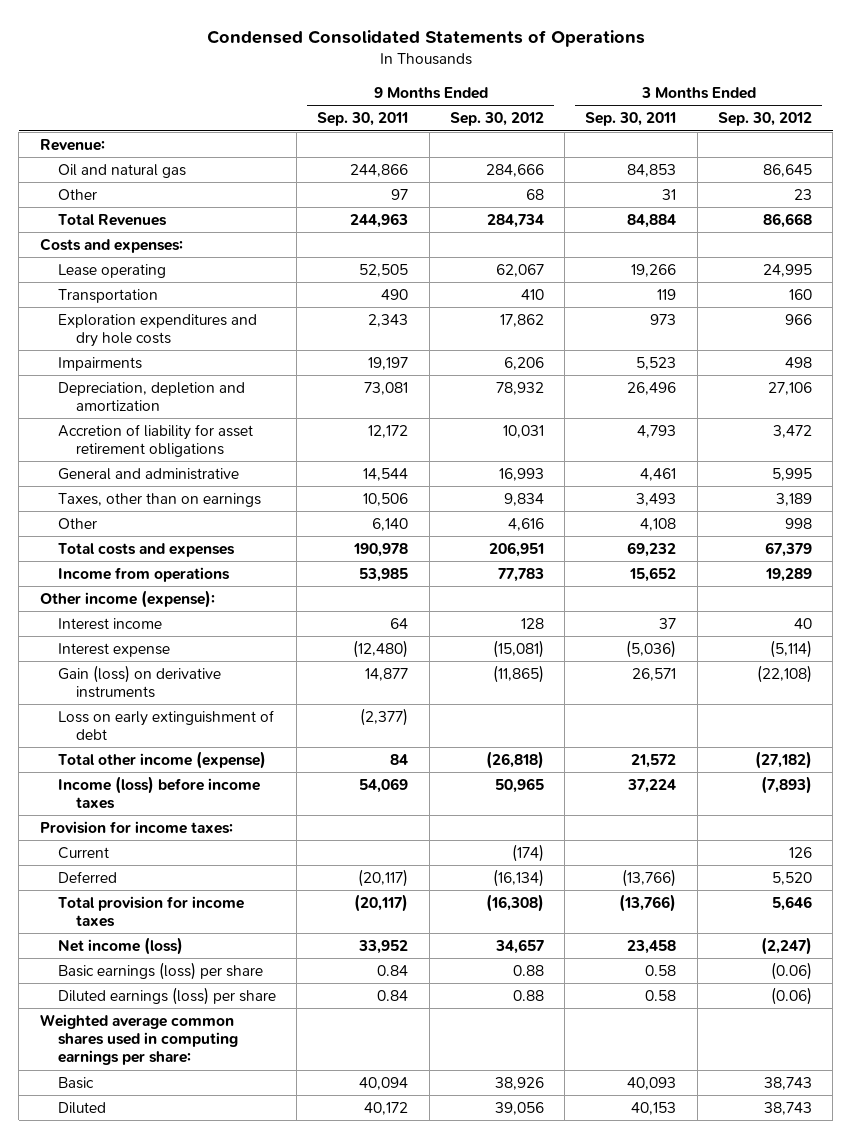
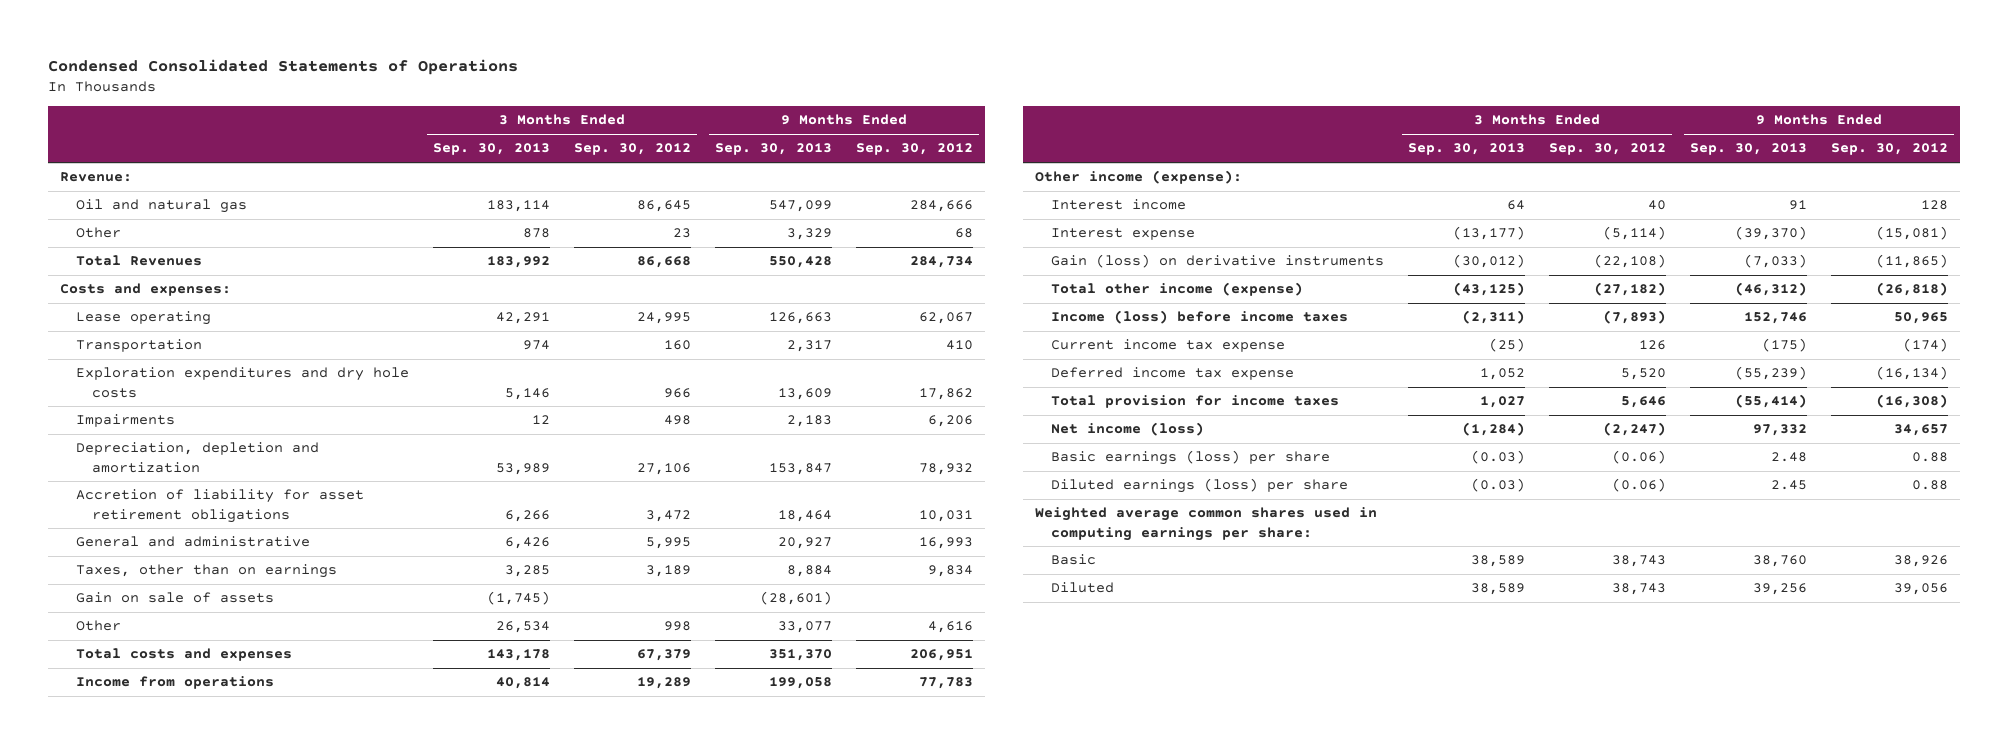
[317,112,409,127] Sep. 30, 2011 -> none
[585,112,677,127] Sep. 30, 2011 -> none
none -> [433,143,551,156] Sep. 30, 2013
none -> [715,143,833,156] Sep. 30, 2013
none -> [75,592,274,604] Gain on sale of assets
[57,709,274,741] Loss on early extinguishment of debt -> none
[39,820,233,834] Provision for income taxes: -> none
[57,846,109,859] Current -> [1050,339,1285,353] Current income tax expense
[57,870,117,883] Deferred -> [1050,367,1294,381] Deferred income tax expense

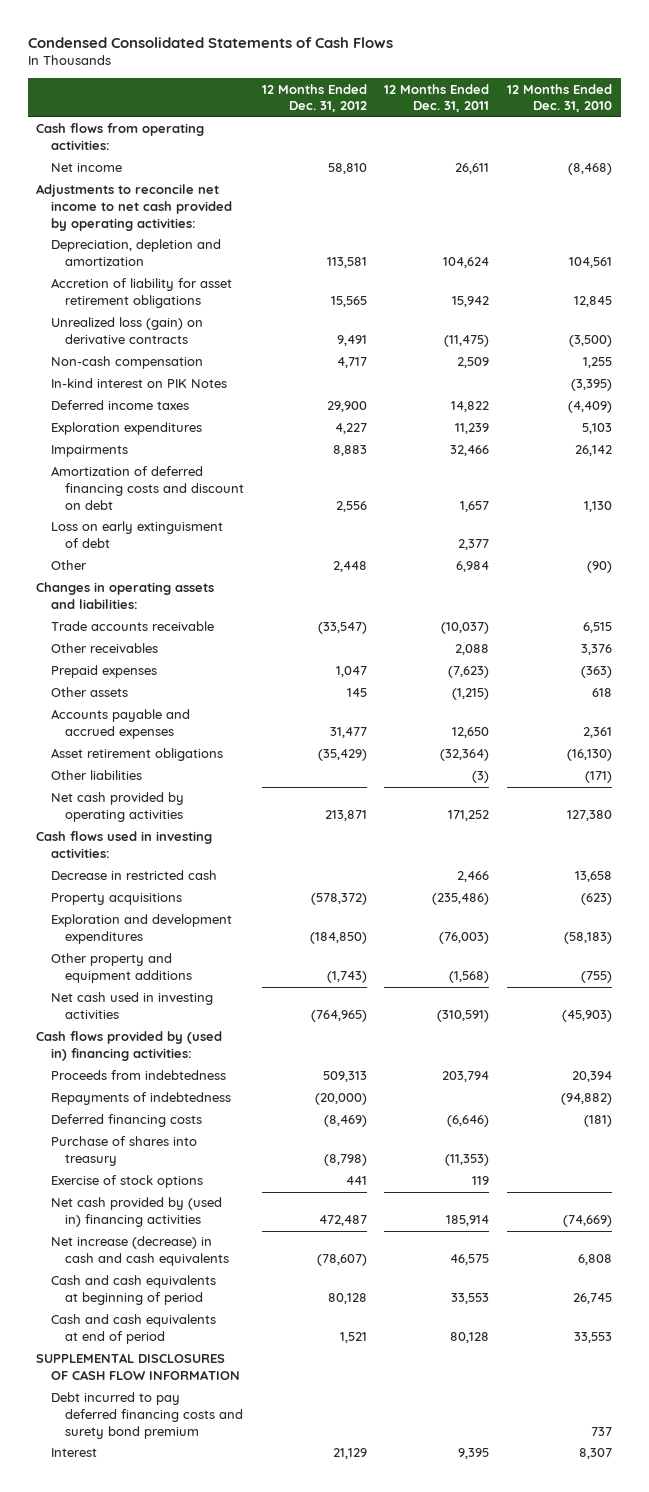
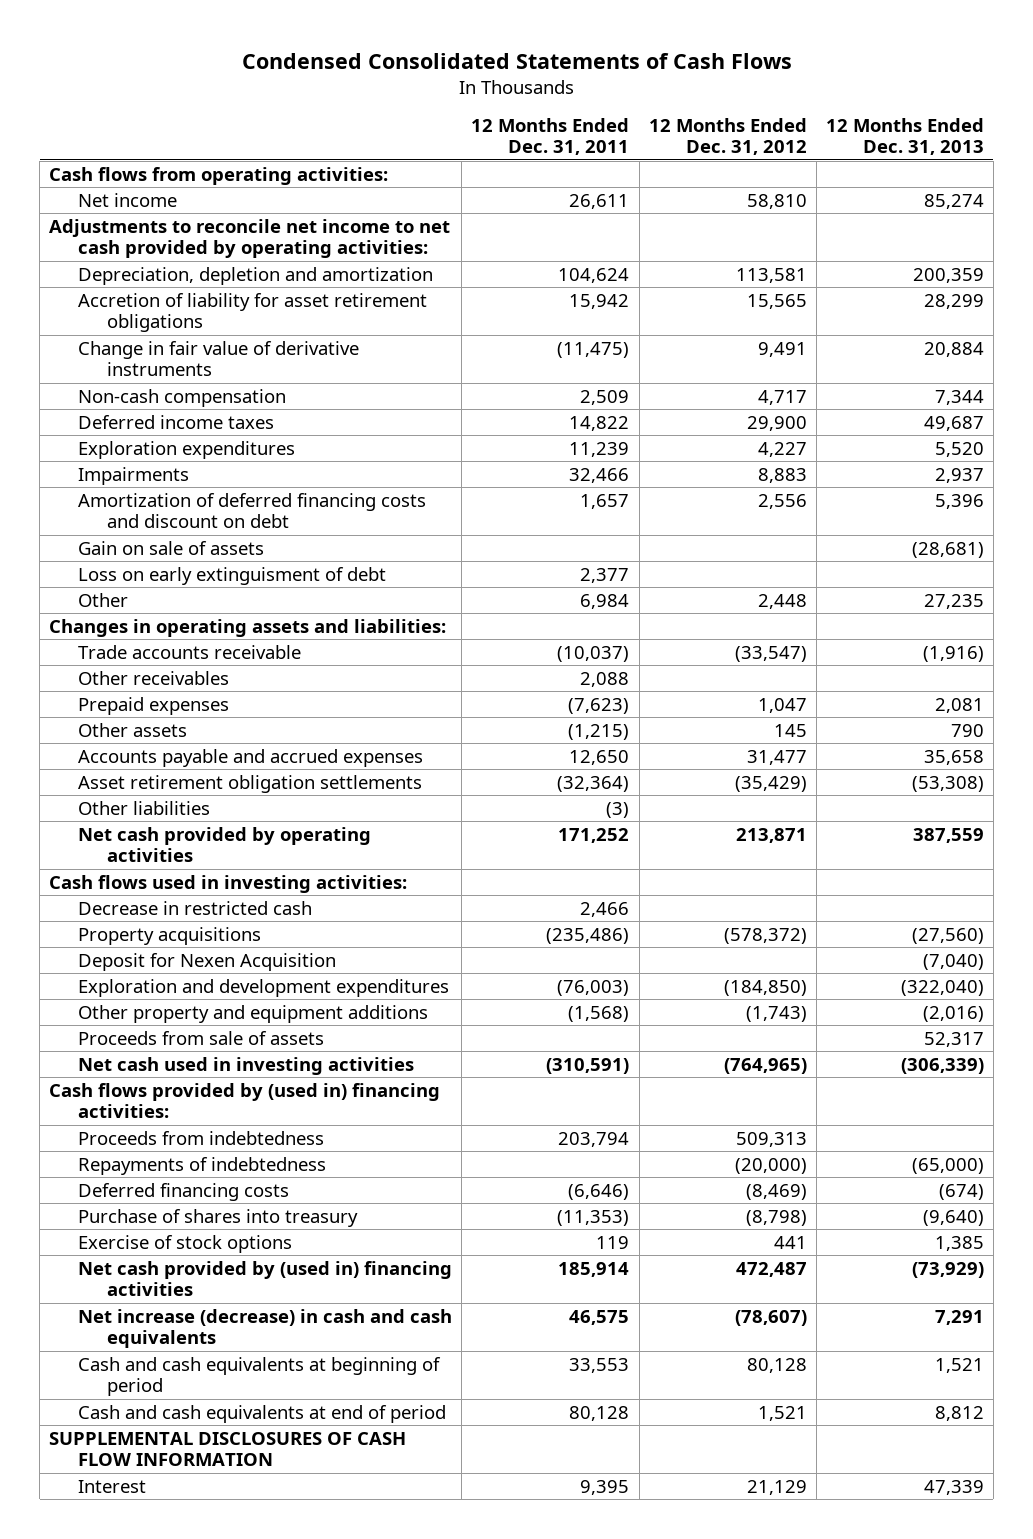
[507,83,613,113] 12 Months Ended Dec. 31, 2010 -> none
none -> [825,117,984,156] 12 Months Ended Dec. 31, 2013
[50,317,203,345] Unrealized loss (gain) on derivative contracts -> [78,340,360,377] Change in fair value of derivative instruments
[50,378,227,389] In-kind interest on PIK Notes -> none
none -> [78,540,265,555] Gain on sale of assets
[50,748,223,762] Asset retirement obligations -> [78,774,423,793] Asset retirement obligation settlements
none -> [78,952,337,971] Deposit for Nexen Acquisition
none -> [78,1030,325,1045] Proceeds from sale of assets
[50,1392,244,1440] Debt incurred to pay deferred financing costs and surety bond premium -> none

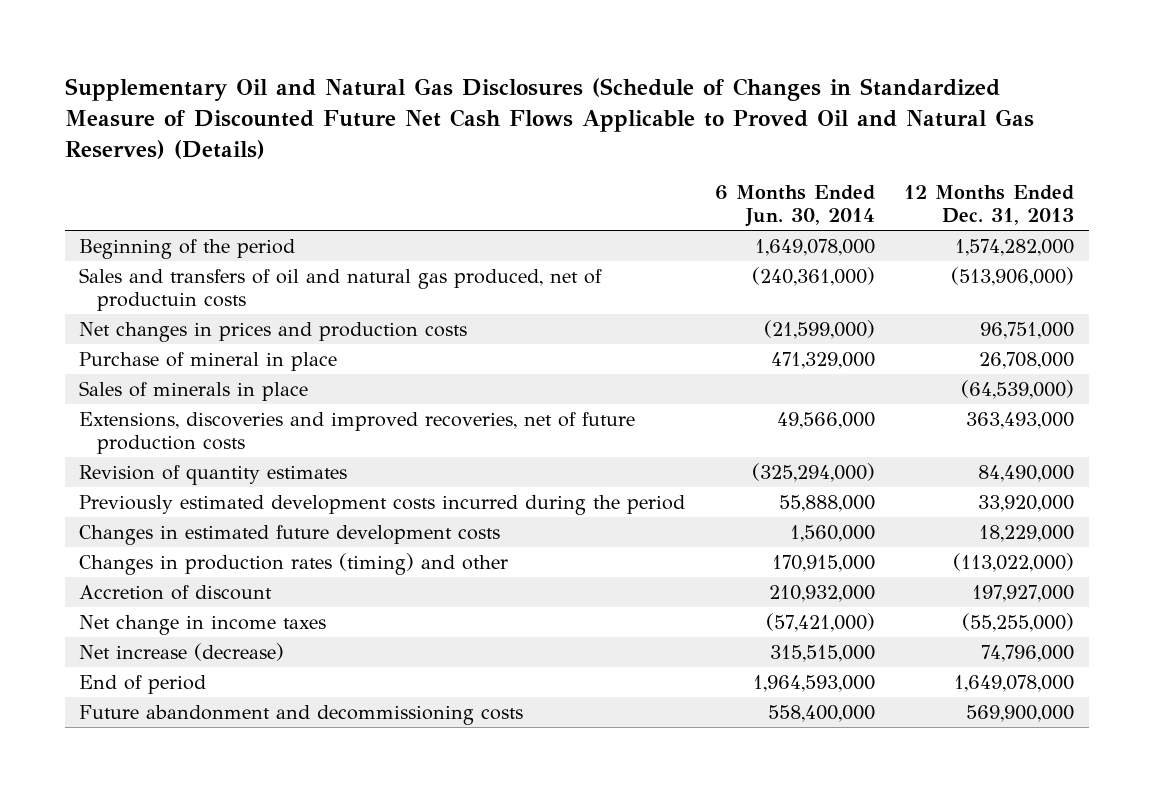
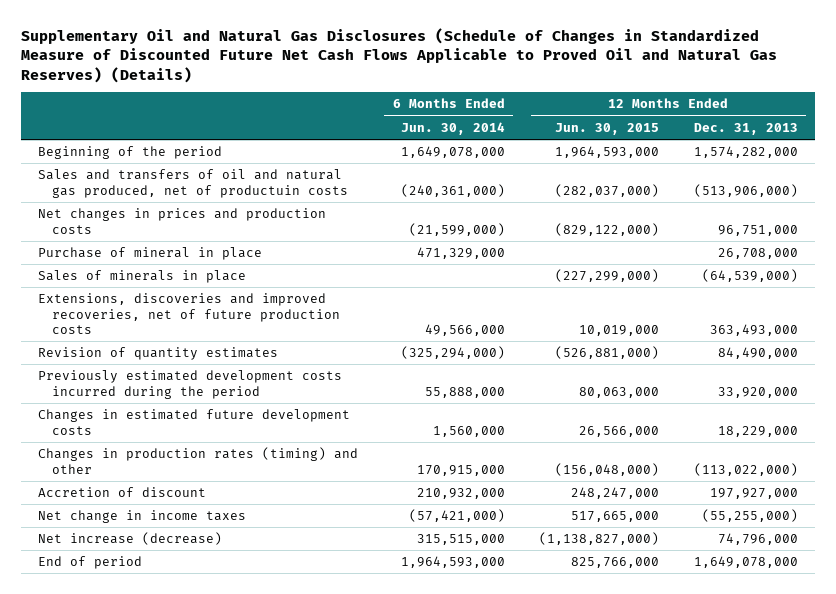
none -> [555,122,660,135] Jun. 30, 2015
[79,704,524,725] Future abandonment and decommissioning costs -> none

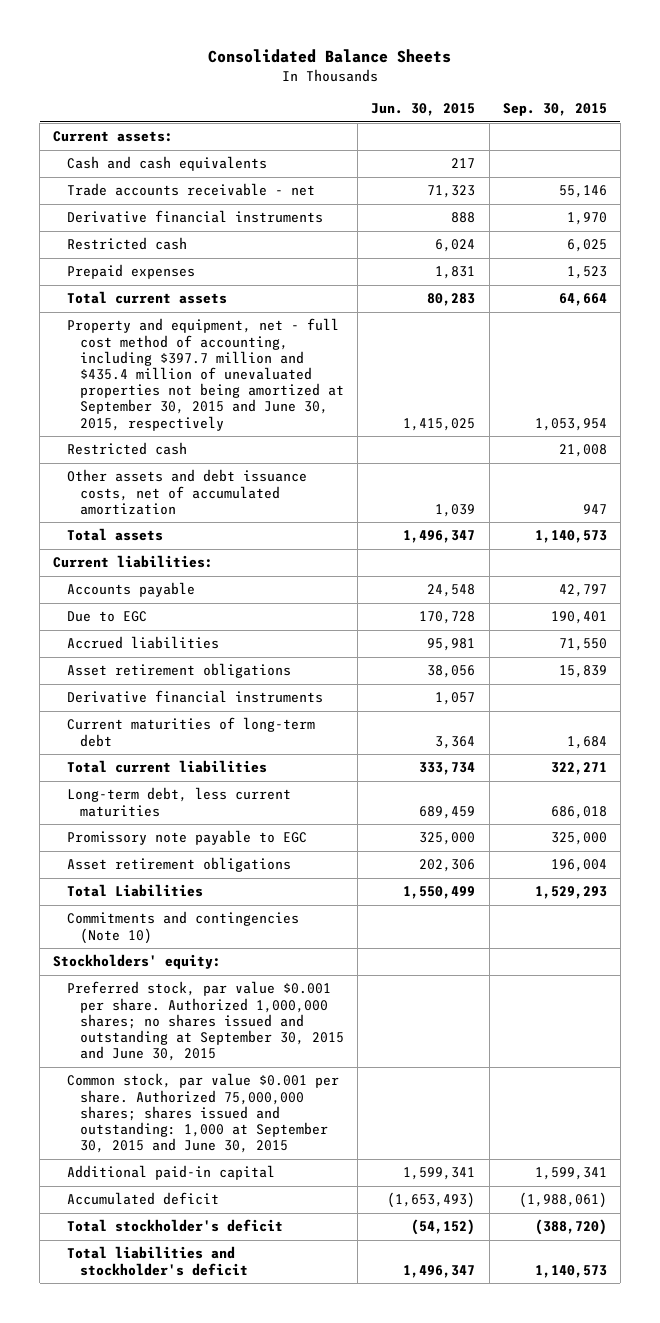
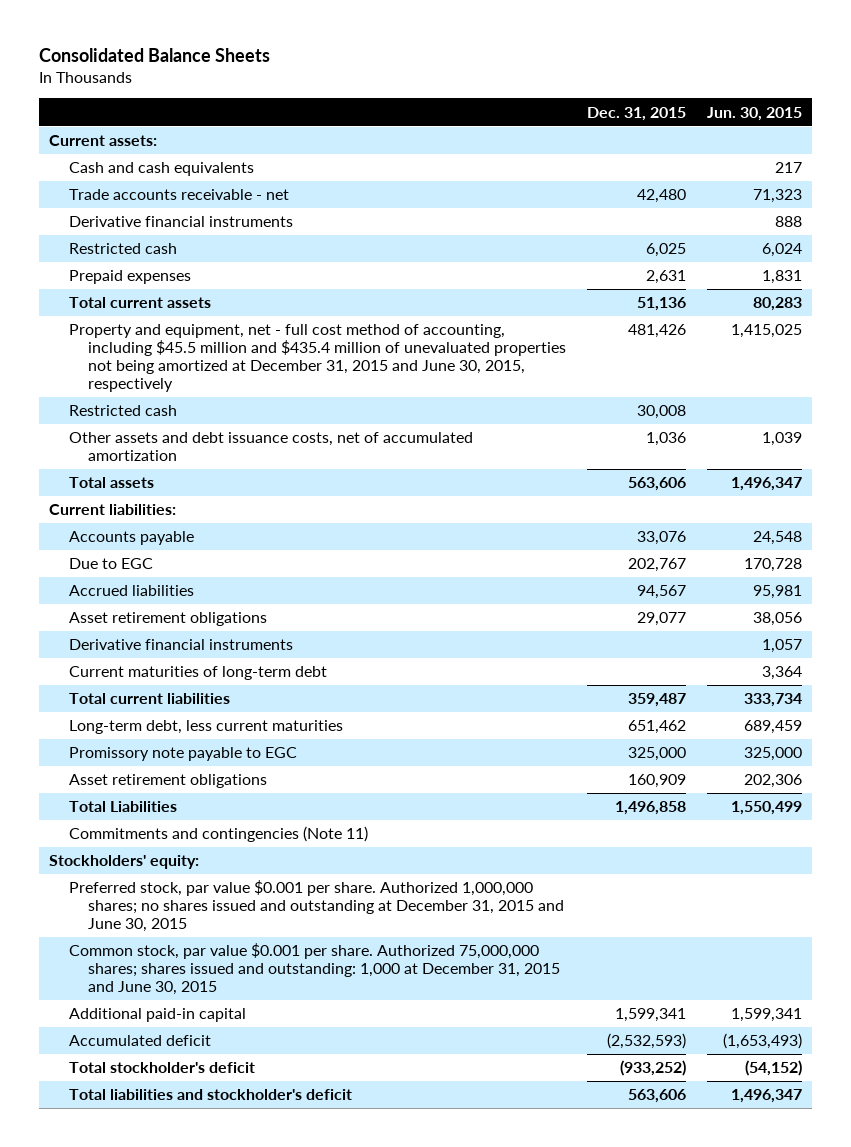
[502,102,607,116] Sep. 30, 2015 -> none
none -> [587,106,687,121] Dec. 31, 2015
[66,318,344,431] Property and equipment, net - full cost method of accounting, including $397.7 million and $435.4 million of unevaluated properties not being amortized at September 30, 2015 and June 30, 2015, respectively -> [68,324,567,393] Property and equipment, net - full cost method of accounting, including $45.5 million and $435.4 million of unevaluated properties not being amortized at December 31, 2015 and June 30, 2015, respectively
[66,911,299,944] Commitments and contingencies (Note 10) -> [68,826,368,843] Commitments and contingencies (Note 11)
[66,981,344,1062] Preferred stock, par value $0.001 per share. Authorized 1,000,000 shares; no shares issued and outstanding at September 30, 2015 and June 30, 2015 -> [68,880,565,933] Preferred stock, par value $0.001 per share. Authorized 1,000,000 shares; no shares issued and outstanding at December 31, 2015 and June 30, 2015
[66,1073,339,1154] Common stock, par value $0.001 per share. Authorized 75,000,000 shares; shares issued and outstanding: 1,000 at September 30, 2015 and June 30, 2015 -> [68,943,561,996] Common stock, par value $0.001 per share. Authorized 75,000,000 shares; shares issued and outstanding: 1,000 at December 31, 2015 and June 30, 2015

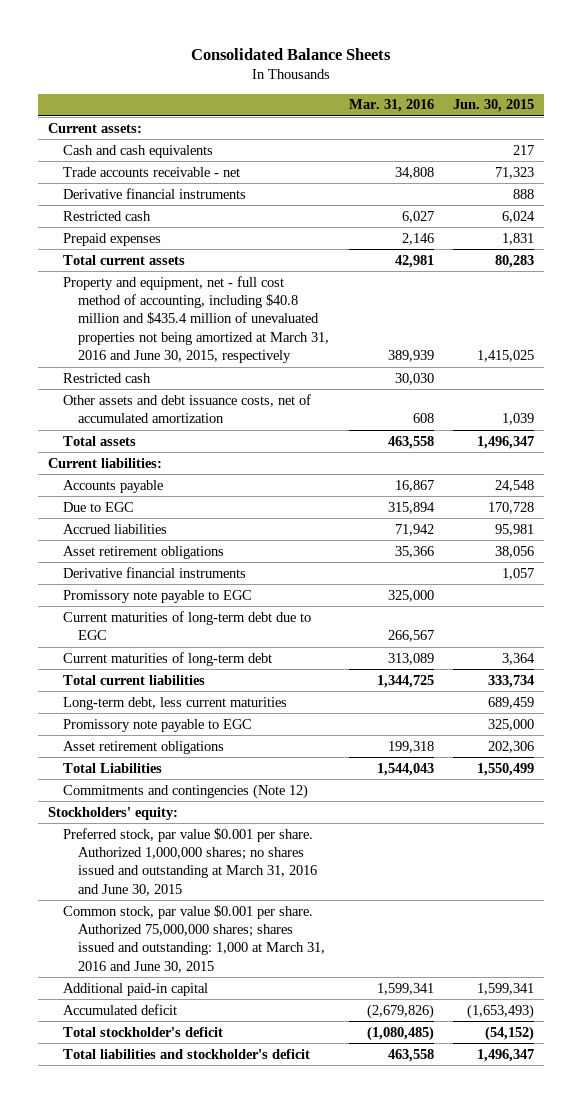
[587,106,687,121] Dec. 31, 2015 -> none
none -> [348,99,434,113] Mar. 31, 2016
[68,324,567,393] Property and equipment, net - full cost method of accounting, including $45.5 million and $435.4 million of unevaluated properties not being amortized at December 31, 2015 and June 30, 2015, respectively -> [62,275,330,364] Property and equipment, net - full cost method of accounting, including $40.8 million and $435.4 million of unevaluated properties not being amortized at March 31, 2016 and June 30, 2015, respectively
none -> [62,589,252,603] Promissory note payable to EGC
none -> [62,610,311,641] Current maturities of long-term debt due to EGC
[68,826,368,843] Commitments and contingencies (Note 11) -> [62,783,308,799] Commitments and contingencies (Note 12)
[68,880,565,933] Preferred stock, par value $0.001 per share. Authorized 1,000,000 shares; no shares issued and outstanding at December 31, 2015 and June 30, 2015 -> [62,827,318,896] Preferred stock, par value $0.001 per share. Authorized 1,000,000 shares; no shares issued and outstanding at March 31, 2016 and June 30, 2015
[68,943,561,996] Common stock, par value $0.001 per share. Authorized 75,000,000 shares; shares issued and outstanding: 1,000 at December 31, 2015 and June 30, 2015 -> [62,904,326,973] Common stock, par value $0.001 per share. Authorized 75,000,000 shares; shares issued and outstanding: 1,000 at March 31, 2016 and June 30, 2015

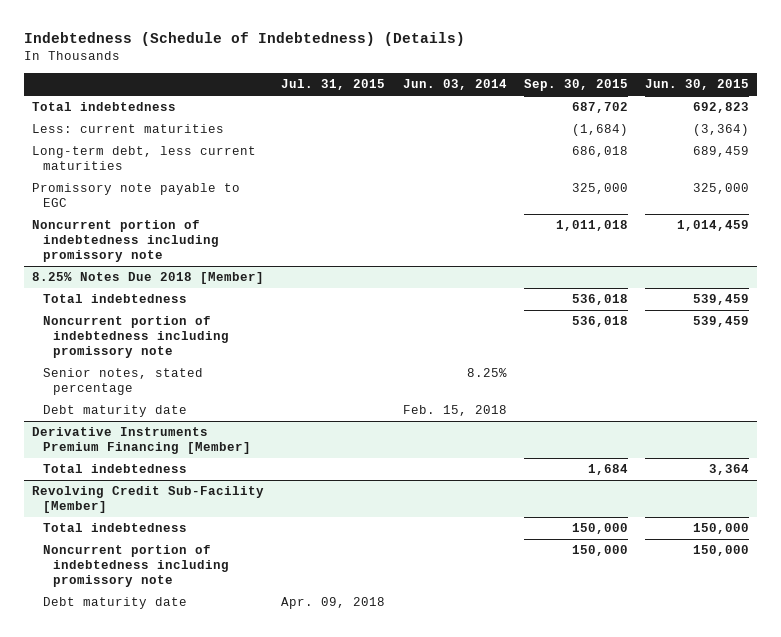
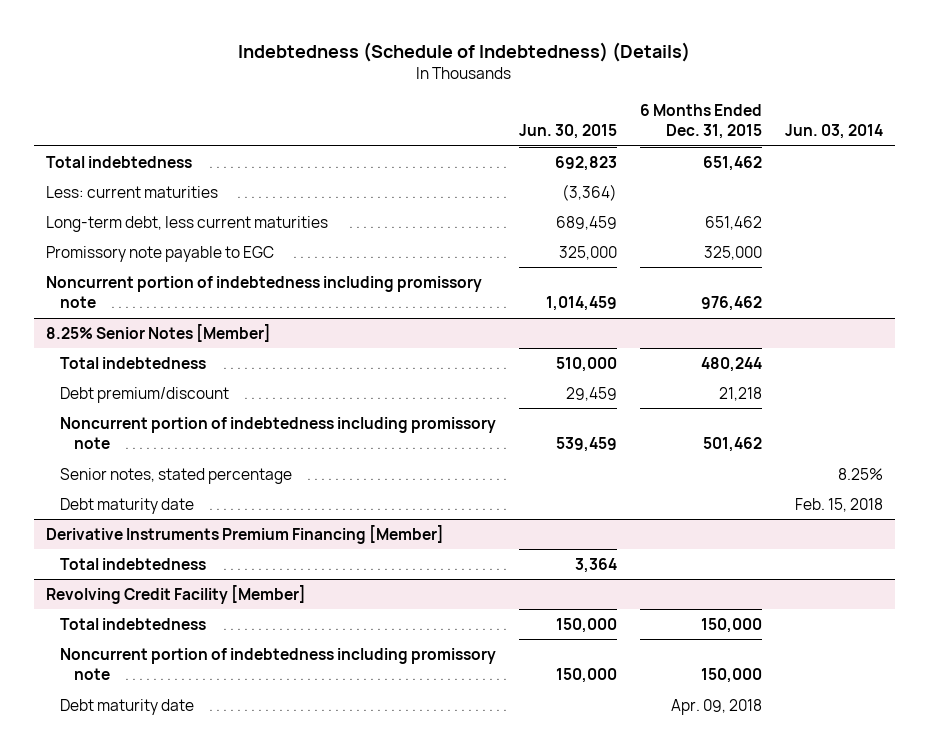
[281,79,386,91] Jul. 31, 2015 -> none
[523,79,628,92] Sep. 30, 2015 -> none
none -> [640,103,763,140] 6 Months Ended Dec. 31, 2015
[32,272,265,285] 8.25% Notes Due 2018 [Member] -> [45,323,271,342] 8.25% Senior Notes [Member]
[692,294,749,306] 539,459 -> [555,356,617,372] 510,000
none -> [59,386,229,403] Debt premium/discount
[32,486,265,514] Revolving Credit Sub-Facility [Member] -> [45,584,306,604] Revolving Credit Facility [Member]

